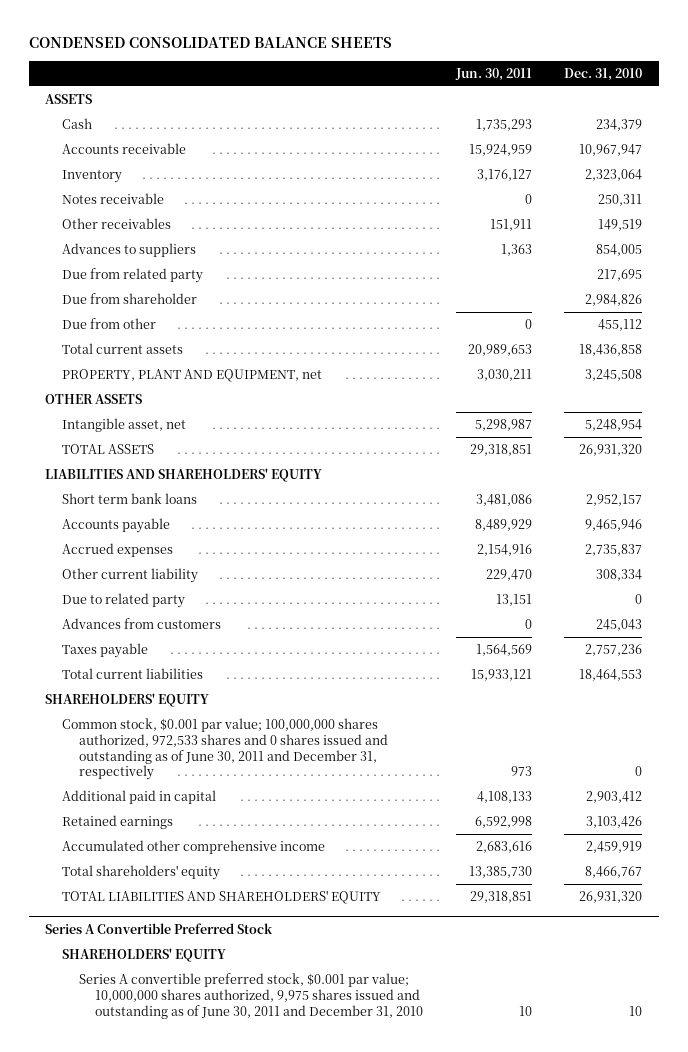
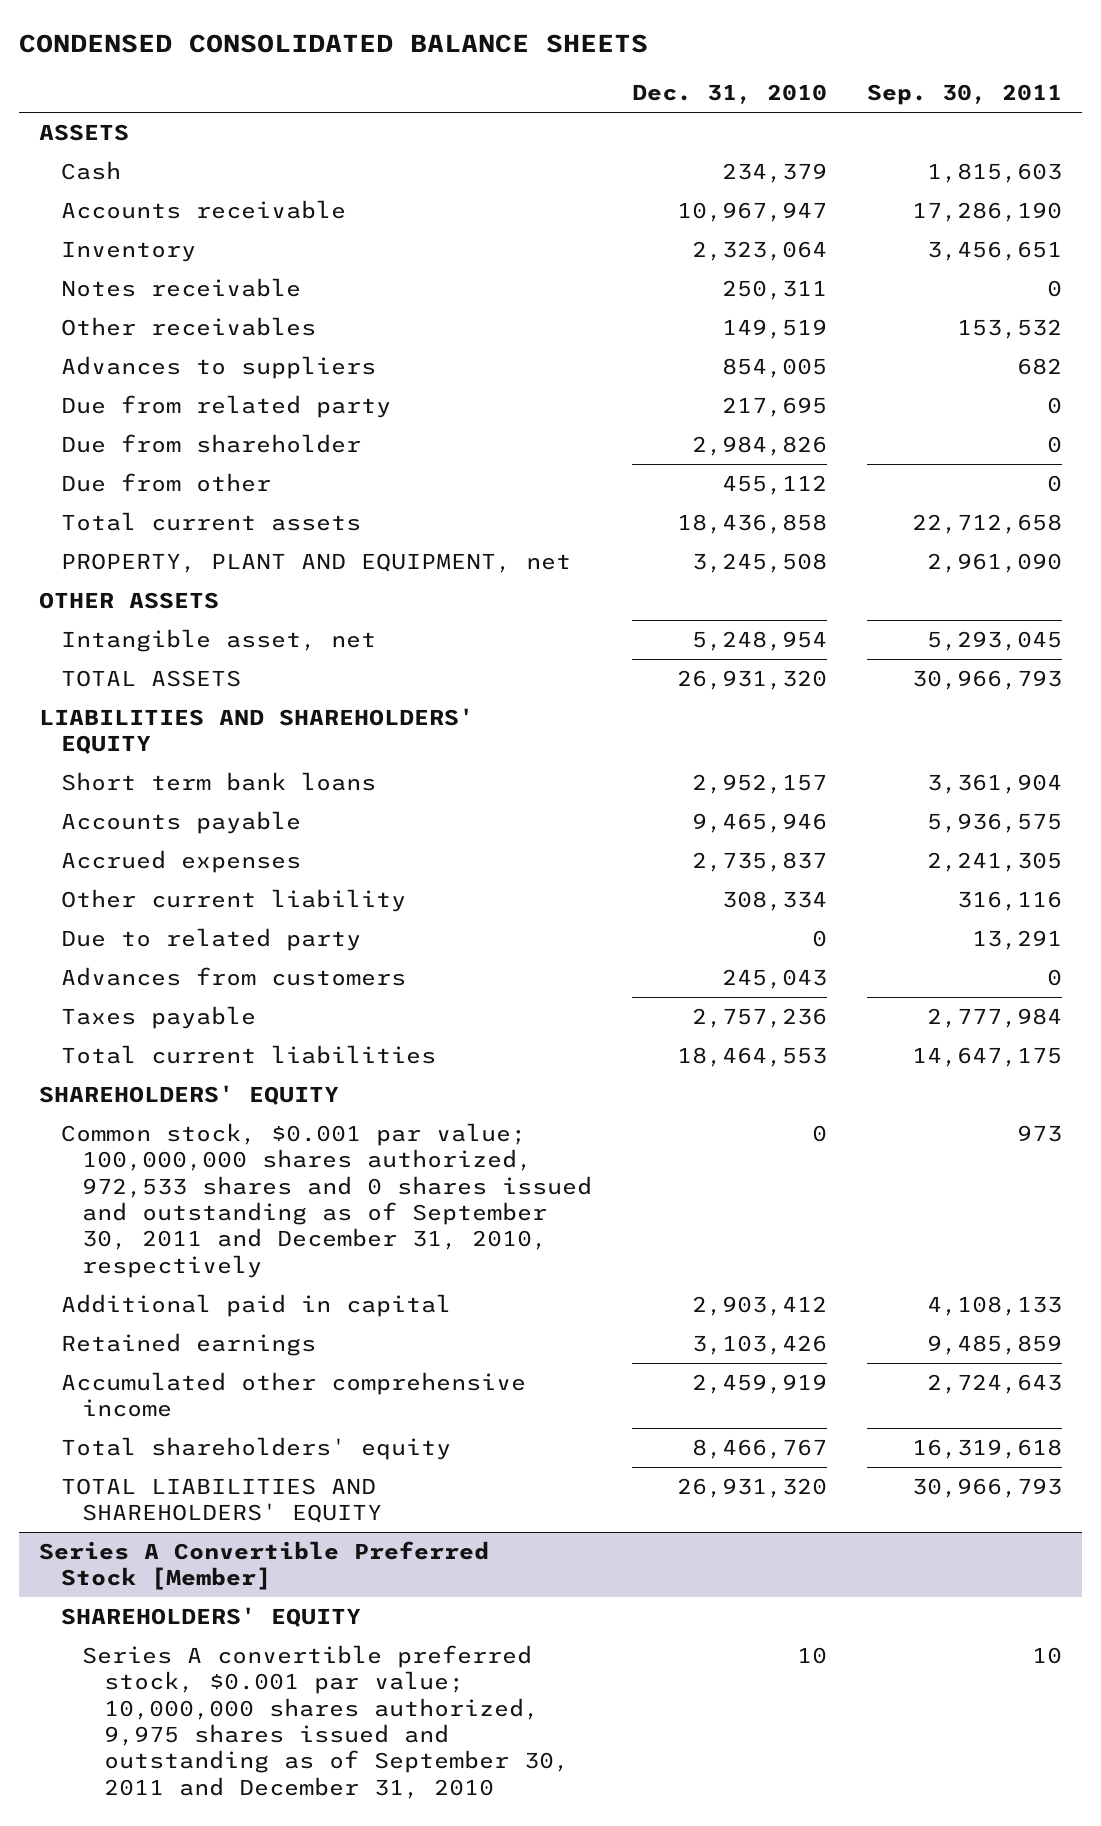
[454,67,532,81] Jun. 30, 2011 -> none
none -> [867,84,1063,106] Sep. 30, 2011
[62,717,388,781] Common stock, $0.001 par value; 100,000,000 shares authorized, 972,533 shares and 0 shares issued and outstanding as of June 30, 2011 and December 31, respectively -> [60,1122,593,1278] Common stock, $0.001 par value; 100,000,000 shares authorized, 972,533 shares and 0 shares issued and outstanding as of September 30, 2011 and December 31, 2010, respectively
[45,922,274,934] Series A Convertible Preferred Stock -> [39,1540,490,1591] Series A Convertible Preferred Stock [Member]
[78,972,424,1019] Series A convertible preferred stock, $0.001 par value; 10,000,000 shares authorized, 9,975 shares issued and outstanding as of June 30, 2011 and December 31, 2010 -> [82,1644,569,1799] Series A convertible preferred stock, $0.001 par value; 10,000,000 shares authorized, 9,975 shares issued and outstanding as of September 30, 2011 and December 31, 2010

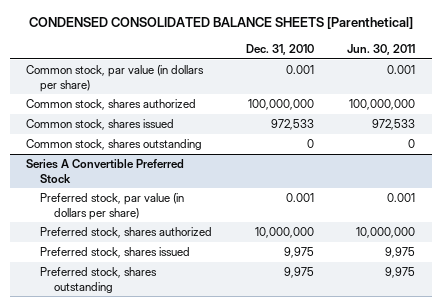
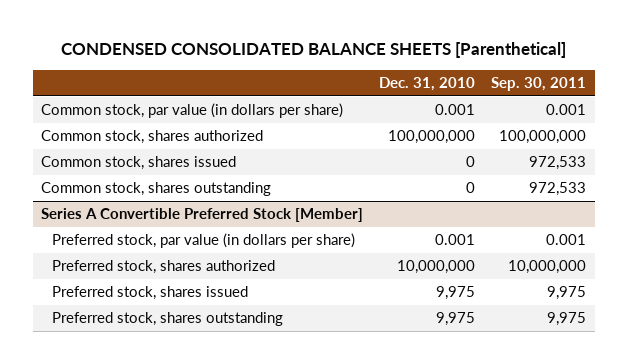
[347,43,416,55] Jun. 30, 2011 -> none
none -> [491,77,587,92] Sep. 30, 2011
[270,119,314,131] 972,533 -> [466,156,476,168] 0
[26,159,185,183] Series A Convertible Preferred Stock -> [40,208,363,223] Series A Convertible Preferred Stock [Member]

